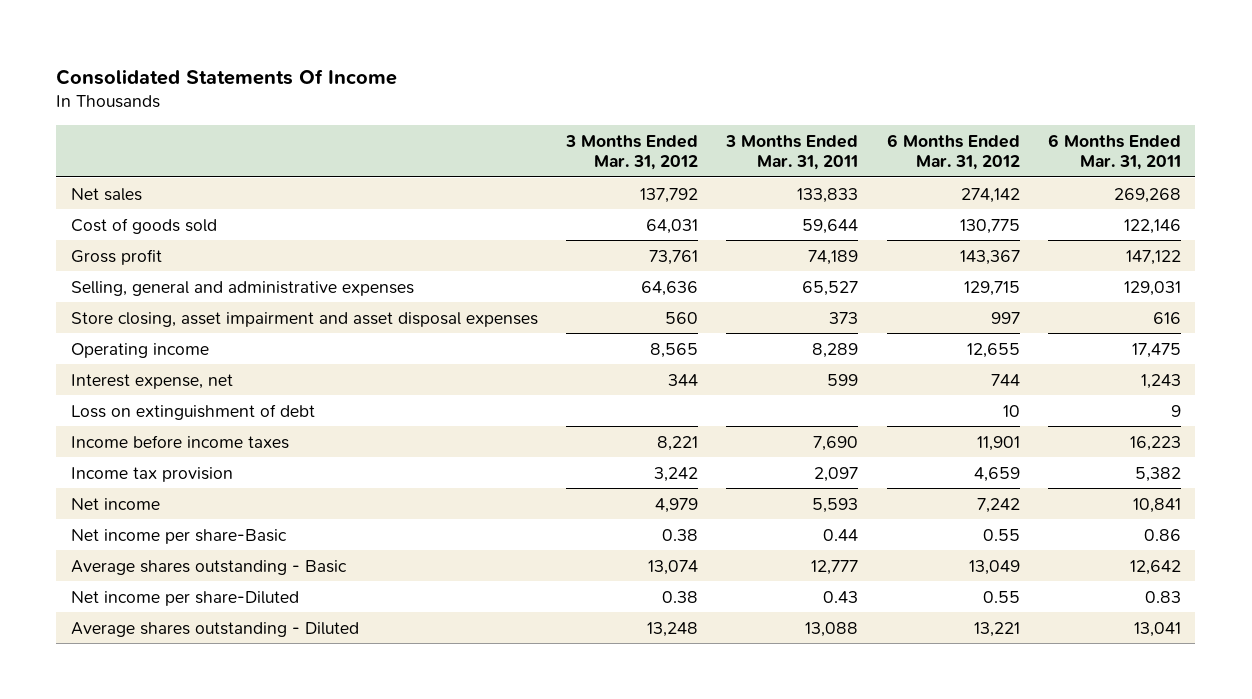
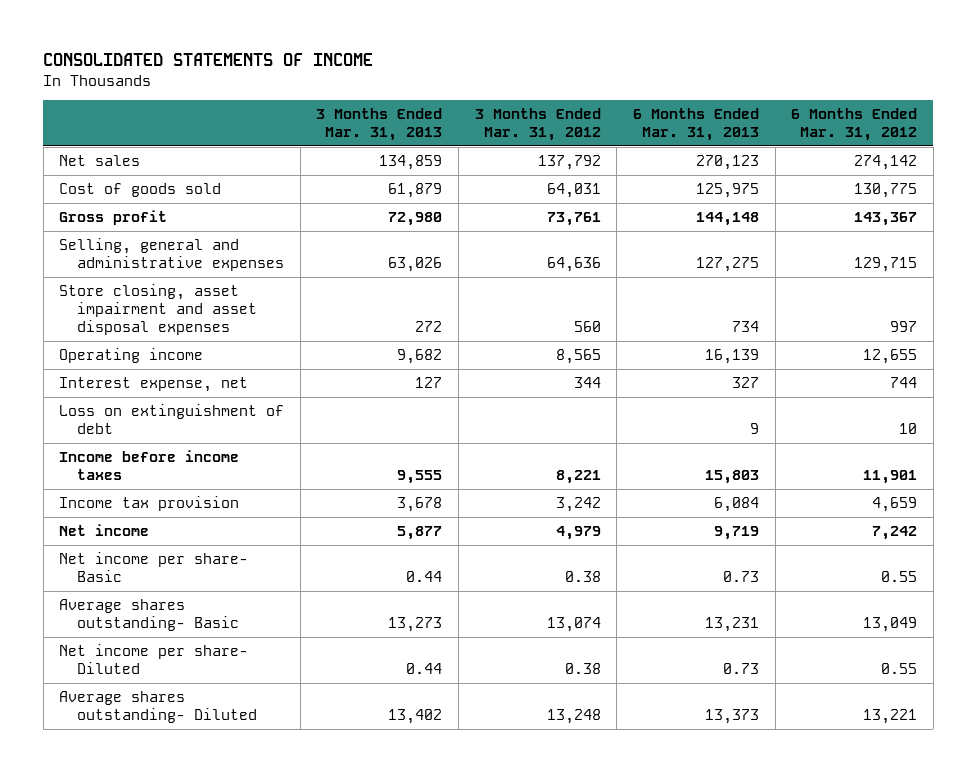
[56,68,398,85] Consolidated Statements Of Income -> [43,52,374,66] CONSOLIDATED STATEMENTS OF INCOME
[725,134,859,171] 3 Months Ended Mar. 31, 2011 -> none
[1048,133,1182,171] 6 Months Ended Mar. 31, 2011 -> none
none -> [316,108,443,142] 3 Months Ended Mar. 31, 2013
none -> [633,108,760,142] 6 Months Ended Mar. 31, 2013
[70,528,287,544] Net income per share-Basic -> [59,551,249,582] Net income per share- Basic
[70,559,347,575] Average shares outstanding - Basic -> [59,598,239,631] Average shares outstanding- Basic
[70,590,299,606] Net income per share-Diluted -> [59,643,249,674] Net income per share- Diluted
[70,621,359,637] Average shares outstanding - Diluted -> [59,690,257,723] Average shares outstanding- Diluted

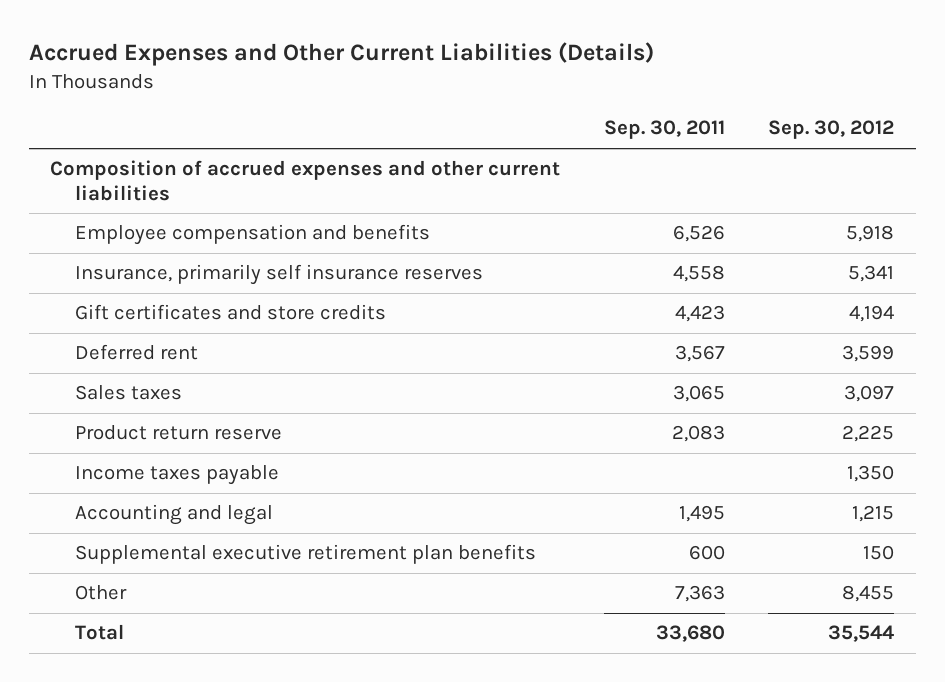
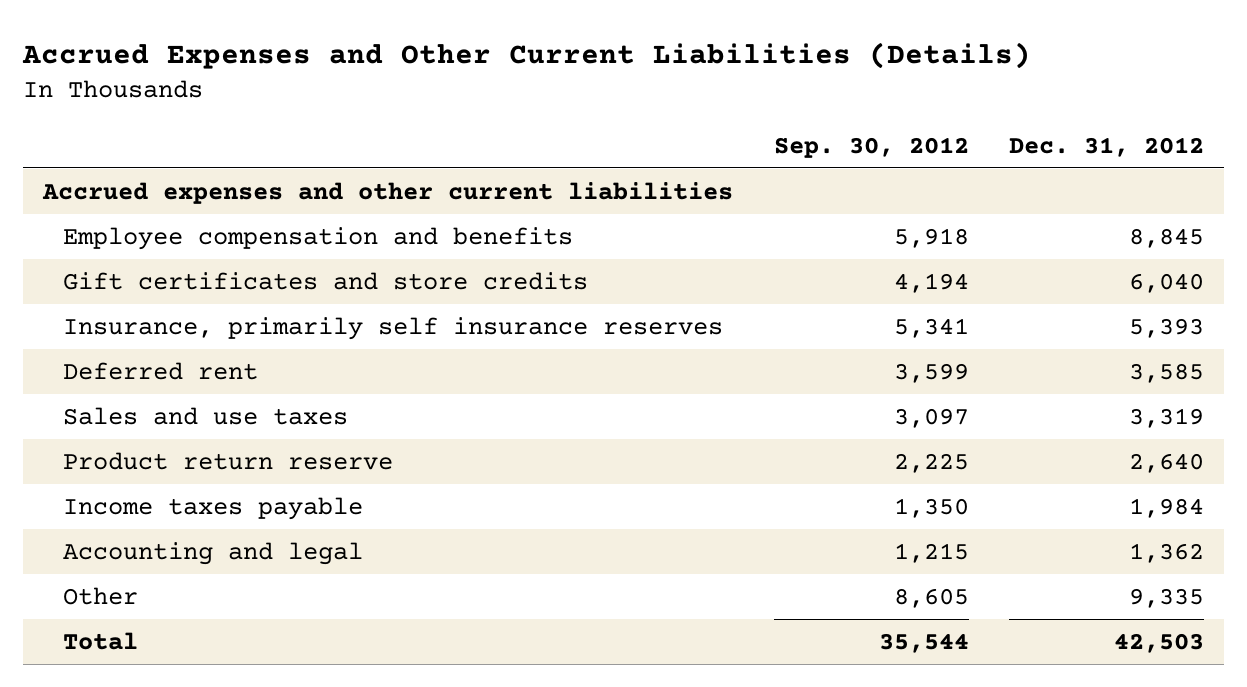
[603,120,725,140] Sep. 30, 2011 -> none
none -> [1008,136,1204,157] Dec. 31, 2012
[50,160,561,201] Composition of accrued expenses and other current liabilities -> [42,182,734,205] Accrued expenses and other current liabilities
[74,264,483,286] Insurance, primarily self insurance reserves -> [63,317,724,341] Insurance, primarily self insurance reserves
[74,385,182,401] Sales taxes -> [63,407,349,426] Sales and use taxes
[74,544,536,565] Supplemental executive retirement plan benefits -> none
[842,585,895,603] 8,455 -> [893,588,969,609] 8,605

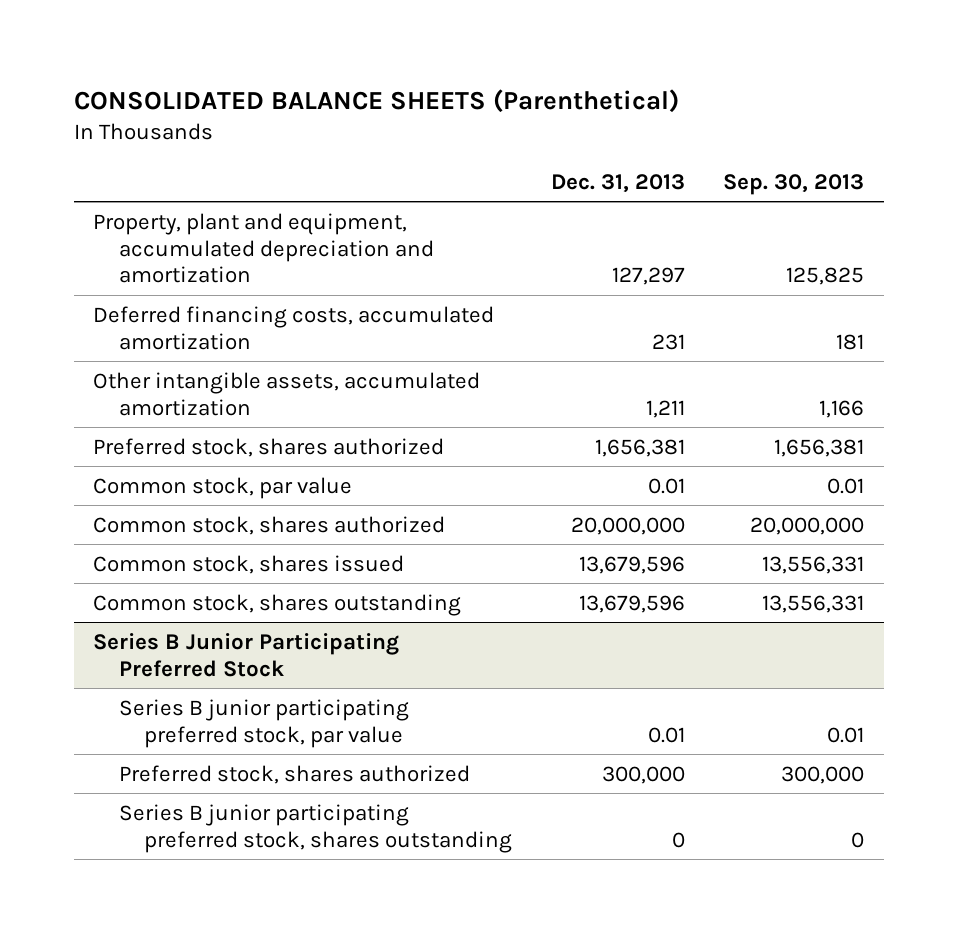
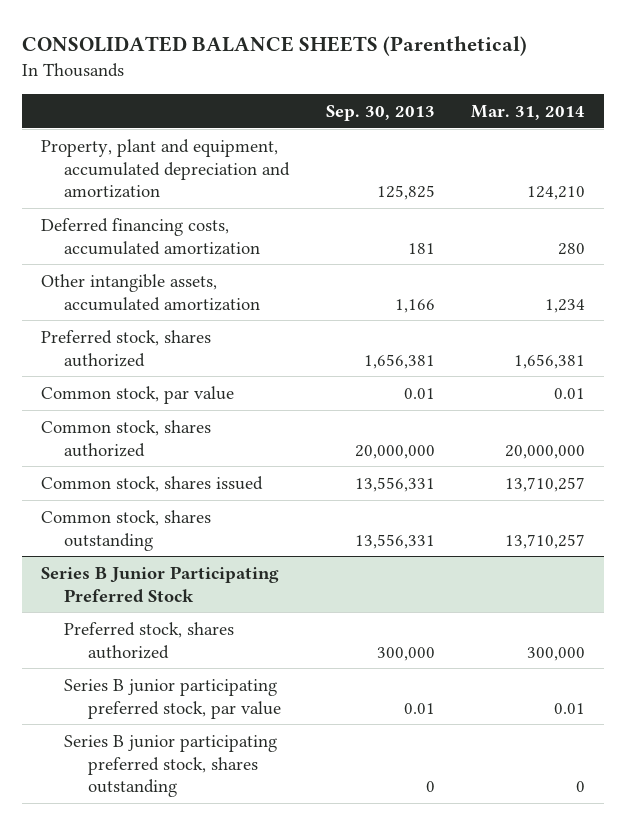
[550,173,685,193] Dec. 31, 2013 -> none
none -> [471,104,586,120] Mar. 31, 2014
[118,698,409,748] Series B junior participating preferred stock, par value -> [64,678,282,719] Series B junior participating preferred stock, par value

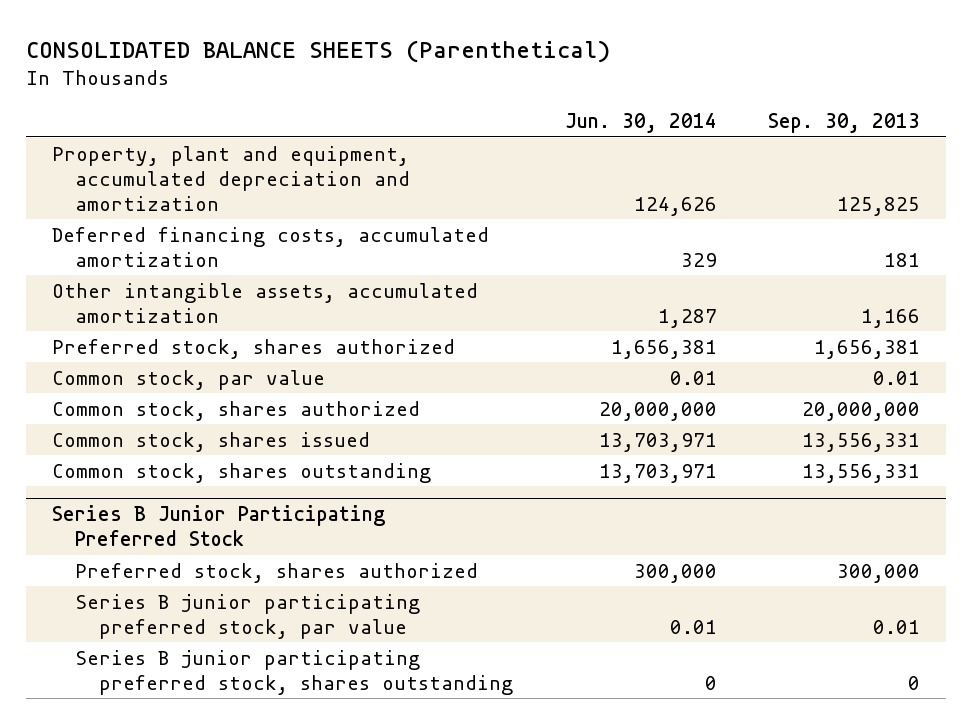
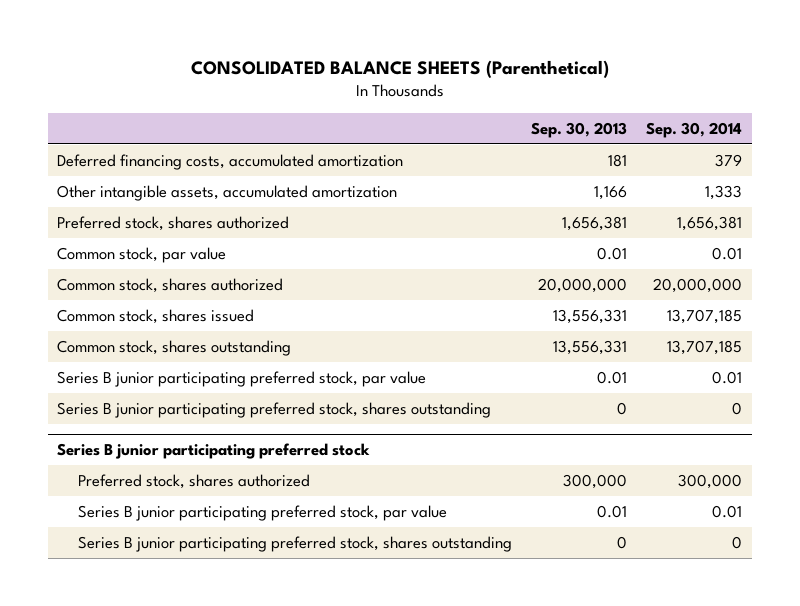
[564,113,717,134] Jun. 30, 2014 -> none
none -> [646,121,743,138] Sep. 30, 2014
[51,145,411,211] Property, plant and equipment, accumulated depreciation and amortization -> none
none -> [57,370,427,387] Series B junior participating preferred stock, par value
none -> [57,401,492,418] Series B junior participating preferred stock, shares outstanding
[51,505,385,547] Series B Junior Participating Preferred Stock -> [57,443,371,460] Series B junior participating preferred stock

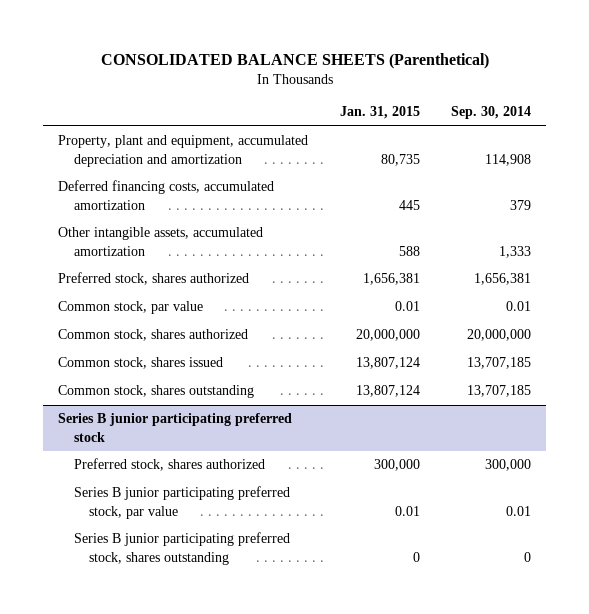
[531,121,628,138] Sep. 30, 2013 -> none
none -> [339,106,420,120] Jan. 31, 2015
none -> [58,135,309,167] Property, plant and equipment, accumulated depreciation and amortization
[57,370,427,387] Series B junior participating preferred stock, par value -> none
[57,401,492,418] Series B junior participating preferred stock, shares outstanding -> none

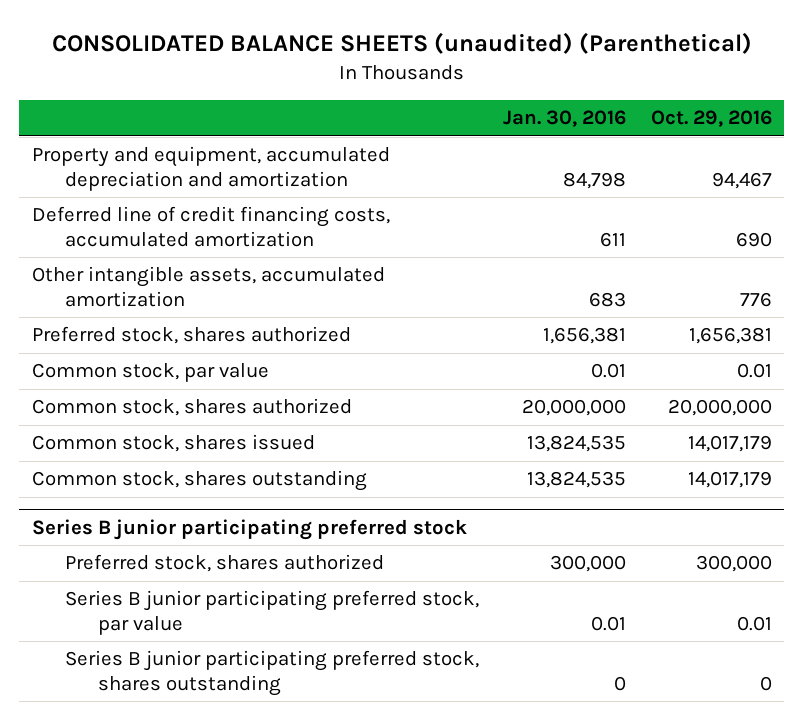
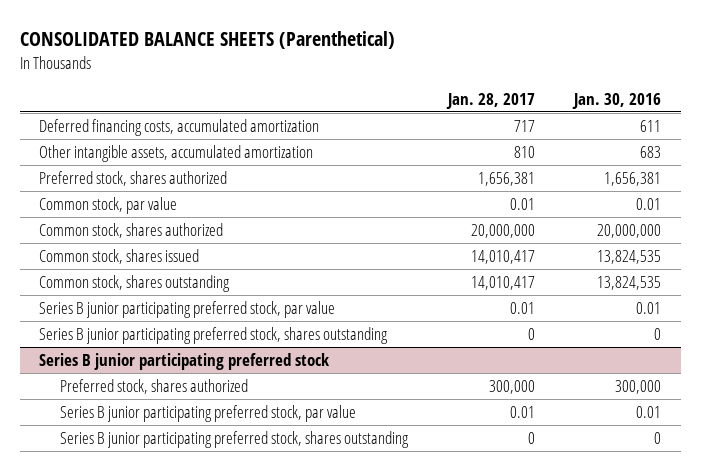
[51,32,752,55] CONSOLIDATED BALANCE SHEETS (unaudited) (Parenthetical) -> [19,30,395,49] CONSOLIDATED BALANCE SHEETS (Parenthetical)
[650,110,772,128] Oct. 29, 2016 -> none
none -> [445,92,535,109] Jan. 28, 2017
[31,146,390,191] Property and equipment, accumulated depreciation and amortization -> none
[31,206,390,247] Deferred line of credit financing costs, accumulated amortization -> [39,119,320,137] Deferred financing costs, accumulated amortization
none -> [39,301,336,319] Series B junior participating preferred stock, par value
none -> [39,327,389,345] Series B junior participating preferred stock, shares outstanding

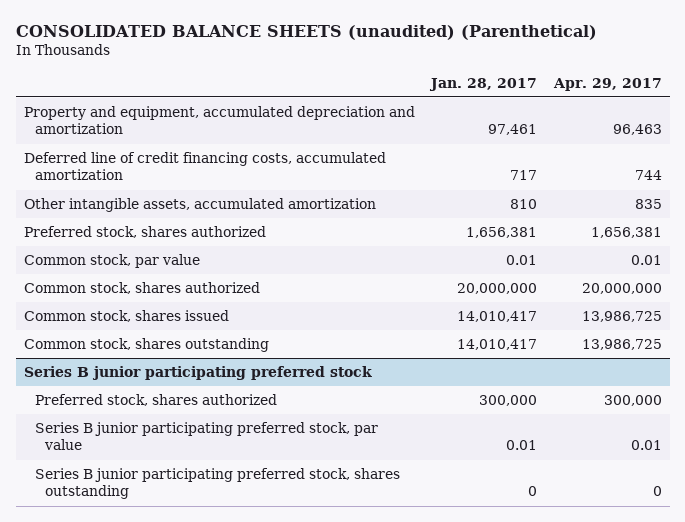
[19,30,395,49] CONSOLIDATED BALANCE SHEETS (Parenthetical) -> [15,24,597,40] CONSOLIDATED BALANCE SHEETS (unaudited) (Parenthetical)
[572,92,662,109] Jan. 30, 2016 -> none
none -> [552,77,662,91] Apr. 29, 2017
none -> [23,106,415,135] Property and equipment, accumulated depreciation and amortization
[39,119,320,137] Deferred financing costs, accumulated amortization -> [23,152,386,181] Deferred line of credit financing costs, accumulated amortization
[39,301,336,319] Series B junior participating preferred stock, par value -> none
[39,327,389,345] Series B junior participating preferred stock, shares outstanding -> none

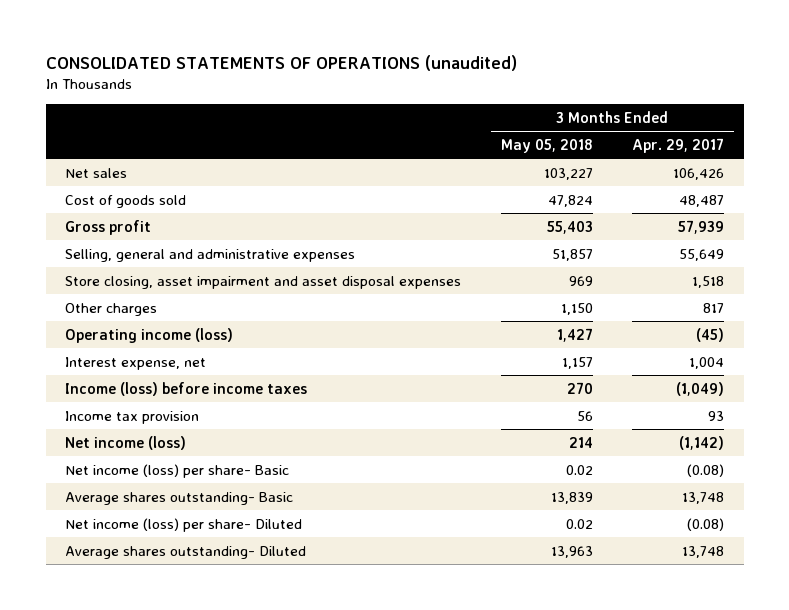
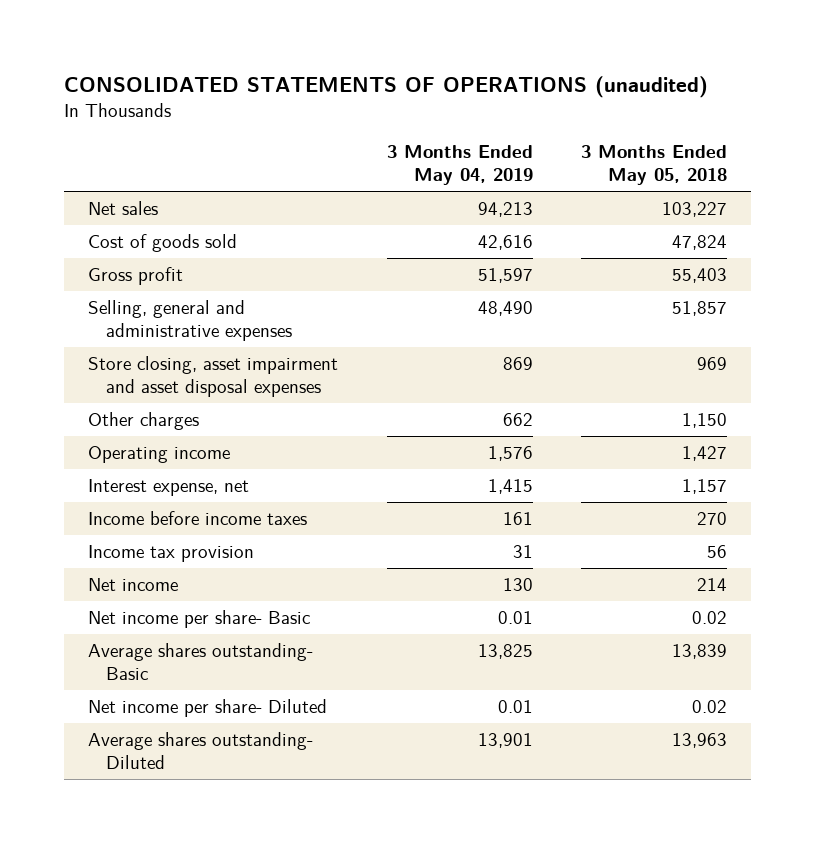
[631,137,724,153] Apr. 29, 2017 -> none
none -> [386,145,533,186] 3 Months Ended May 04, 2019
[65,327,234,343] Operating income (loss) -> [88,446,231,464] Operating income
[65,381,308,396] Income (loss) before income taxes -> [88,511,308,526] Income before income taxes
[65,435,187,450] Net income (loss) -> [88,578,179,592] Net income
[65,463,290,478] Net income (loss) per share- Basic -> [88,610,311,629] Net income per share- Basic
[65,517,303,532] Net income (loss) per share- Diluted -> [88,699,328,718] Net income per share- Diluted

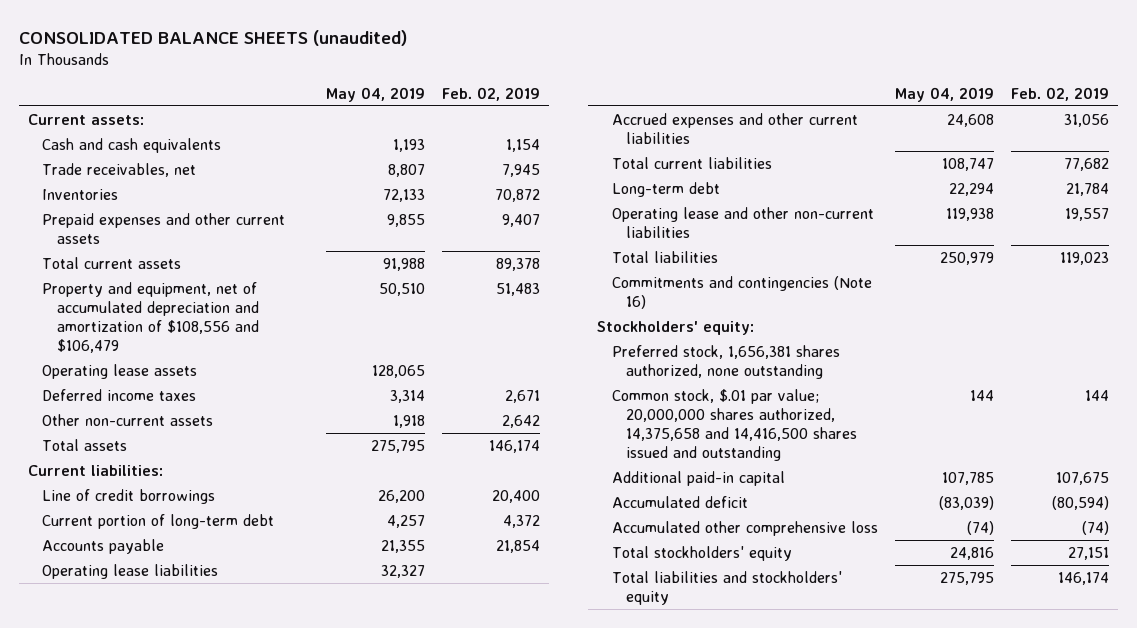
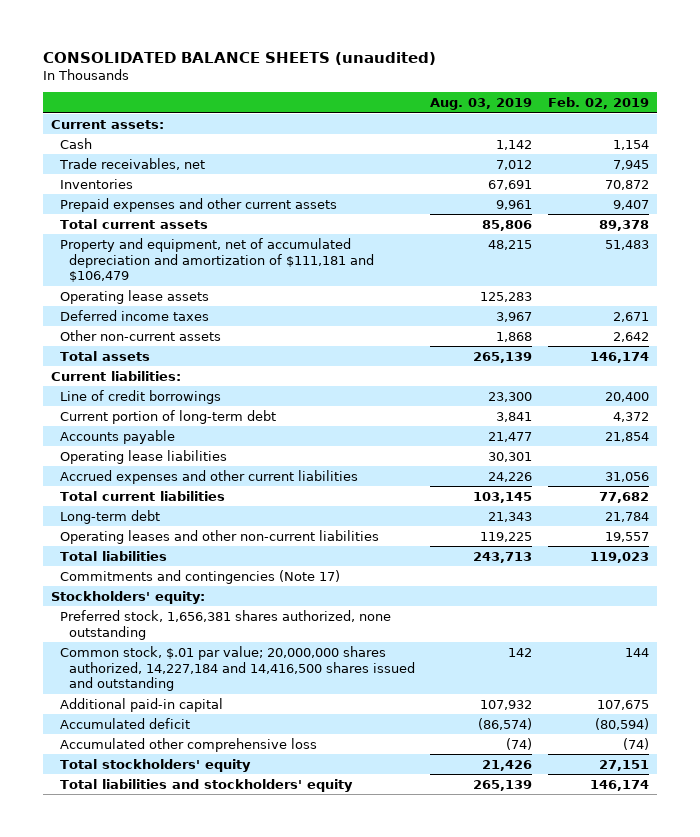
[325,87,425,103] May 04, 2019 -> none
none -> [430,98,533,111] Aug. 03, 2019
[42,137,222,153] Cash and cash equivalents -> [59,137,92,149] Cash
[42,281,259,353] Property and equipment, net of accumulated depreciation and amortization of $108,556 and $106,479 -> [59,237,374,283] Property and equipment, net of accumulated depreciation and amortization of $111,181 and $106,479
[611,206,874,238] Operating lease and other non-current liabilities -> [59,529,379,544] Operating leases and other non-current liabilities
[611,275,872,309] Commitments and contingencies (Note 16) -> [59,569,340,584] Commitments and contingencies (Note 17)
[611,388,858,461] Common stock, $.01 par value; 20,000,000 shares authorized, 14,375,658 and 14,416,500 shares issued and outstanding -> [59,645,415,692] Common stock, $.01 par value; 20,000,000 shares authorized, 14,227,184 and 14,416,500 shares issued and outstanding

